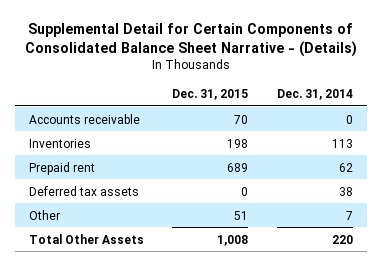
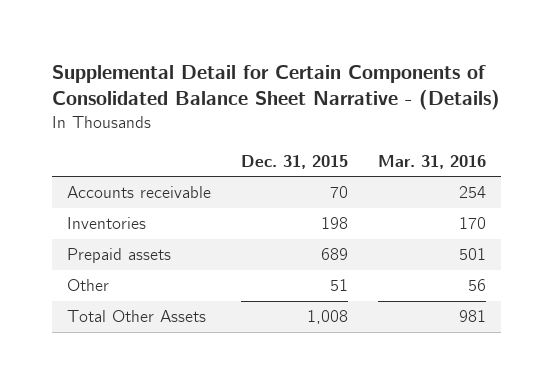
[276,88,353,100] Dec. 31, 2014 -> none
none -> [378,154,487,169] Mar. 31, 2016
[28,185,139,196] Deferred tax assets -> none
[28,161,95,175] Prepaid rent -> [66,248,171,264] Prepaid assets

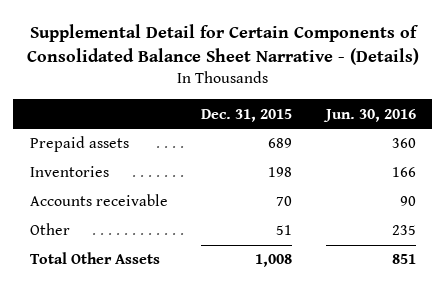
[378,154,487,169] Mar. 31, 2016 -> none
none -> [322,108,416,122] Jun. 30, 2016
[66,217,146,230] Inventories -> [29,166,109,178] Inventories
[66,186,211,199] Accounts receivable -> [29,194,168,207] Accounts receivable

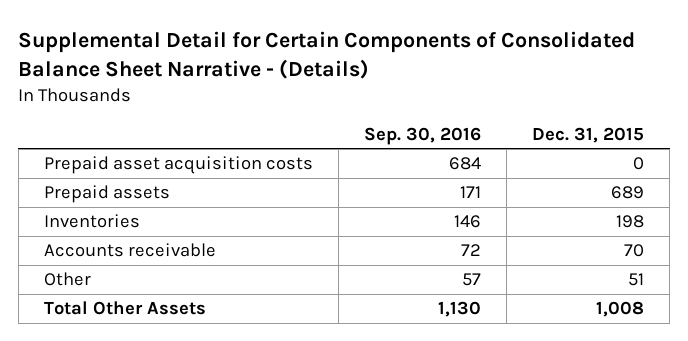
[322,108,416,122] Jun. 30, 2016 -> none
none -> [363,126,481,145] Sep. 30, 2016
none -> [43,156,313,175] Prepaid asset acquisition costs

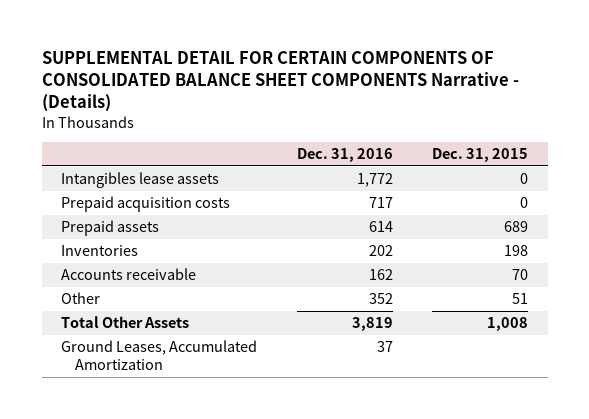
[18,30,636,79] Supplemental Detail for Certain Components of Consolidated Balance Sheet Narrative - (Details) -> [41,50,519,113] SUPPLEMENTAL DETAIL FOR CERTAIN COMPONENTS OF CONSOLIDATED BALANCE SHEET COMPONENTS Narrative - (Details)
[363,126,481,145] Sep. 30, 2016 -> none
none -> [296,148,393,163] Dec. 31, 2016
none -> [61,172,220,189] Intangibles lease assets
[43,156,313,175] Prepaid asset acquisition costs -> [61,196,231,213] Prepaid acquisition costs
none -> [61,340,258,371] Ground Leases, Accumulated Amortization

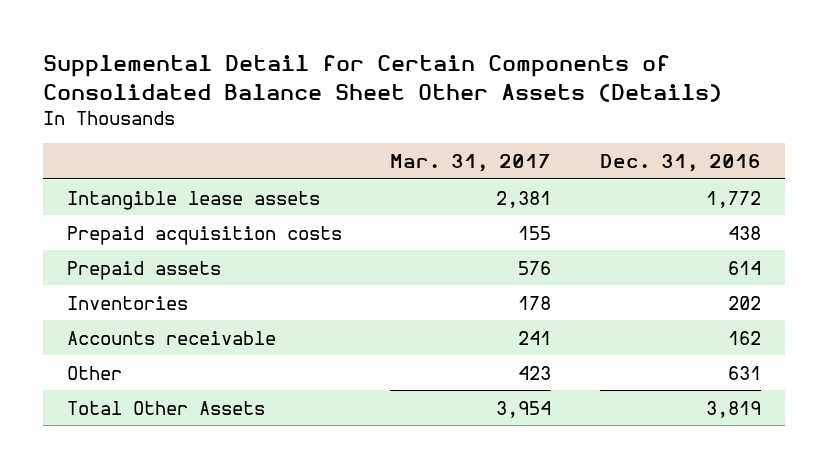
[41,50,519,113] SUPPLEMENTAL DETAIL FOR CERTAIN COMPONENTS OF CONSOLIDATED BALANCE SHEET COMPONENTS Narrative - (Details) -> [42,55,722,102] Supplemental Detail for Certain Components of Consolidated Balance Sheet Other Assets (Details)
[431,148,528,163] Dec. 31, 2015 -> none
none -> [390,153,552,172] Mar. 31, 2017
[61,172,220,189] Intangibles lease assets -> [66,190,320,210] Intangible lease assets
[368,197,393,209] 717 -> [727,225,761,240] 438
[368,293,393,305] 352 -> [727,365,761,380] 631
[61,340,258,371] Ground Leases, Accumulated Amortization -> none

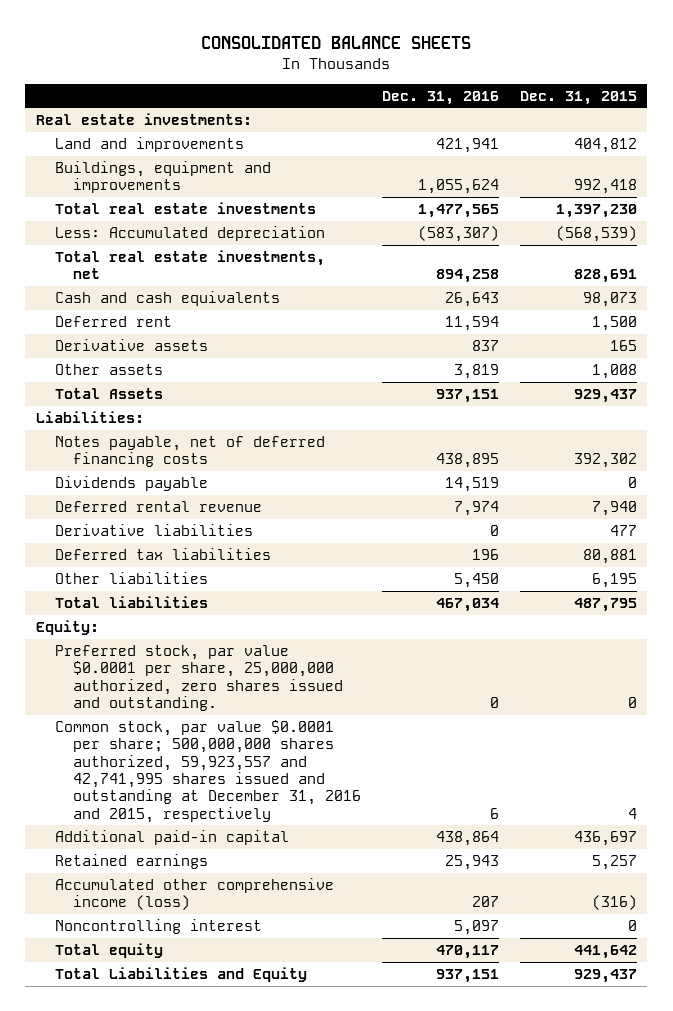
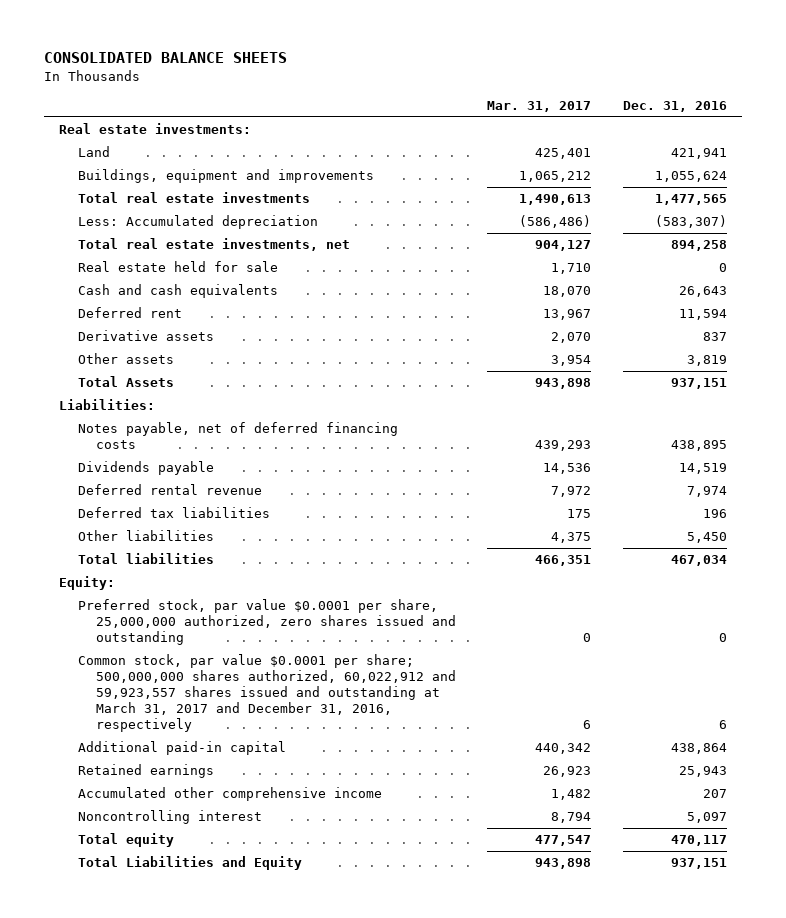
[519,90,637,105] Dec. 31, 2015 -> none
none -> [487,100,592,112] Mar. 31, 2017
[54,137,244,153] Land and improvements -> [77,146,110,158] Land
none -> [77,261,278,273] Real estate held for sale
[54,524,253,537] Derivative liabilities -> none
[54,645,344,711] Preferred stock, par value $0.0001 per share, 25,000,000 authorized, zero shares issued and outstanding. -> [77,599,457,645] Preferred stock, par value $0.0001 per share, 25,000,000 authorized, zero shares issued and outstanding
[54,720,362,823] Common stock, par value $0.0001 per share; 500,000,000 shares authorized, 59,923,557 and 42,741,995 shares issued and outstanding at December 31, 2016 and 2015, respectively -> [77,654,457,732] Common stock, par value $0.0001 per share; 500,000,000 shares authorized, 60,022,912 and 59,923,557 shares issued and outstanding at March 31, 2017 and December 31, 2016, respectively
[54,878,334,911] Accumulated other comprehensive income (loss) -> [77,787,382,802] Accumulated other comprehensive income

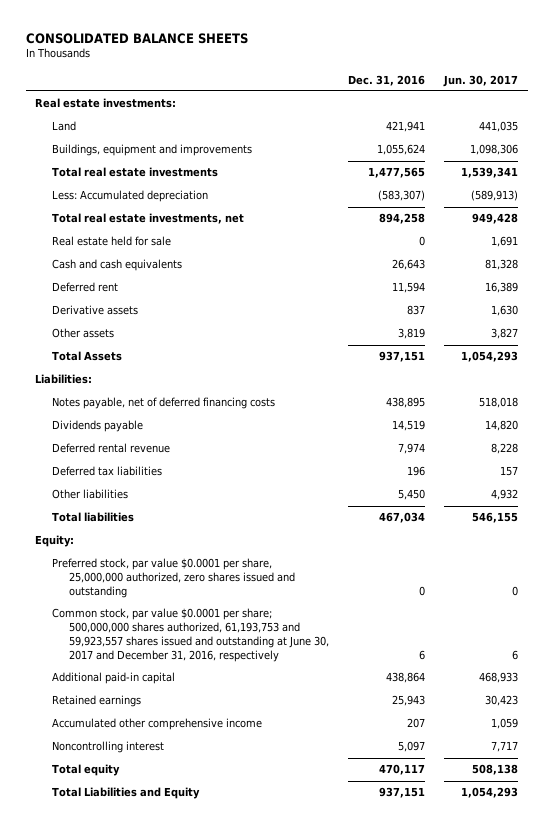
[487,100,592,112] Mar. 31, 2017 -> none
none -> [443,74,519,87] Jun. 30, 2017
[77,654,457,732] Common stock, par value $0.0001 per share; 500,000,000 shares authorized, 60,022,912 and 59,923,557 shares issued and outstanding at March 31, 2017 and December 31, 2016, respectively -> [52,608,330,662] Common stock, par value $0.0001 per share; 500,000,000 shares authorized, 61,193,753 and 59,923,557 shares issued and outstanding at June 30, 2017 and December 31, 2016, respectively

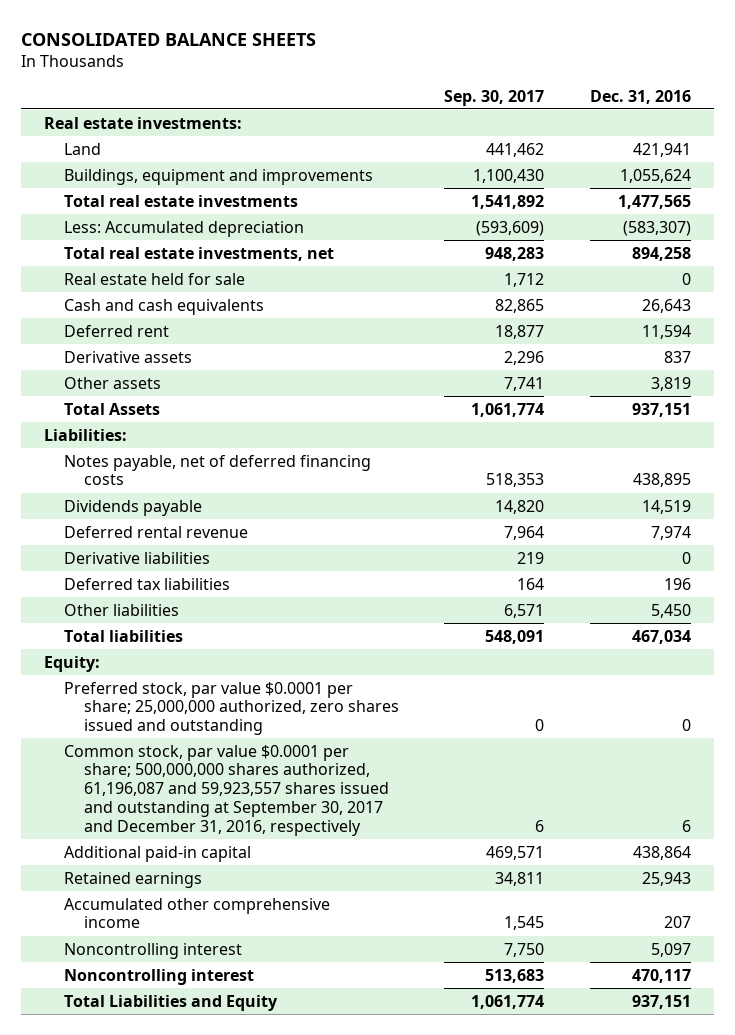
[443,74,519,87] Jun. 30, 2017 -> none
none -> [444,89,545,106] Sep. 30, 2017
none -> [63,551,210,564] Derivative liabilities
[52,558,296,598] Preferred stock, par value $0.0001 per share, 25,000,000 authorized, zero shares issued and outstanding -> [63,681,399,736] Preferred stock, par value $0.0001 per share; 25,000,000 authorized, zero shares issued and outstanding
[52,608,330,662] Common stock, par value $0.0001 per share; 500,000,000 shares authorized, 61,193,753 and 59,923,557 shares issued and outstanding at June 30, 2017 and December 31, 2016, respectively -> [63,744,389,836] Common stock, par value $0.0001 per share; 500,000,000 shares authorized, 61,196,087 and 59,923,557 shares issued and outstanding at September 30, 2017 and December 31, 2016, respectively
[52,764,121,777] Total equity -> [63,968,254,985] Noncontrolling interest

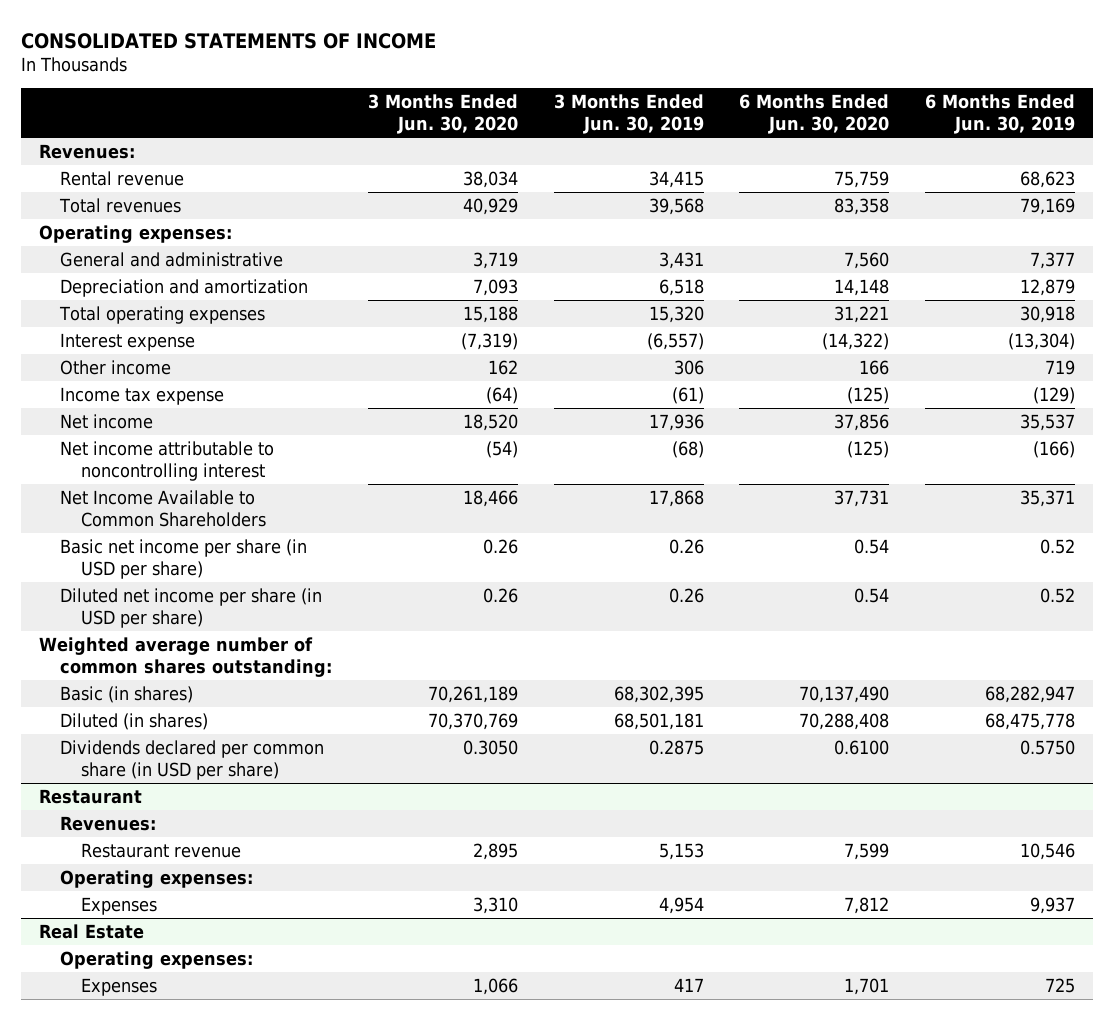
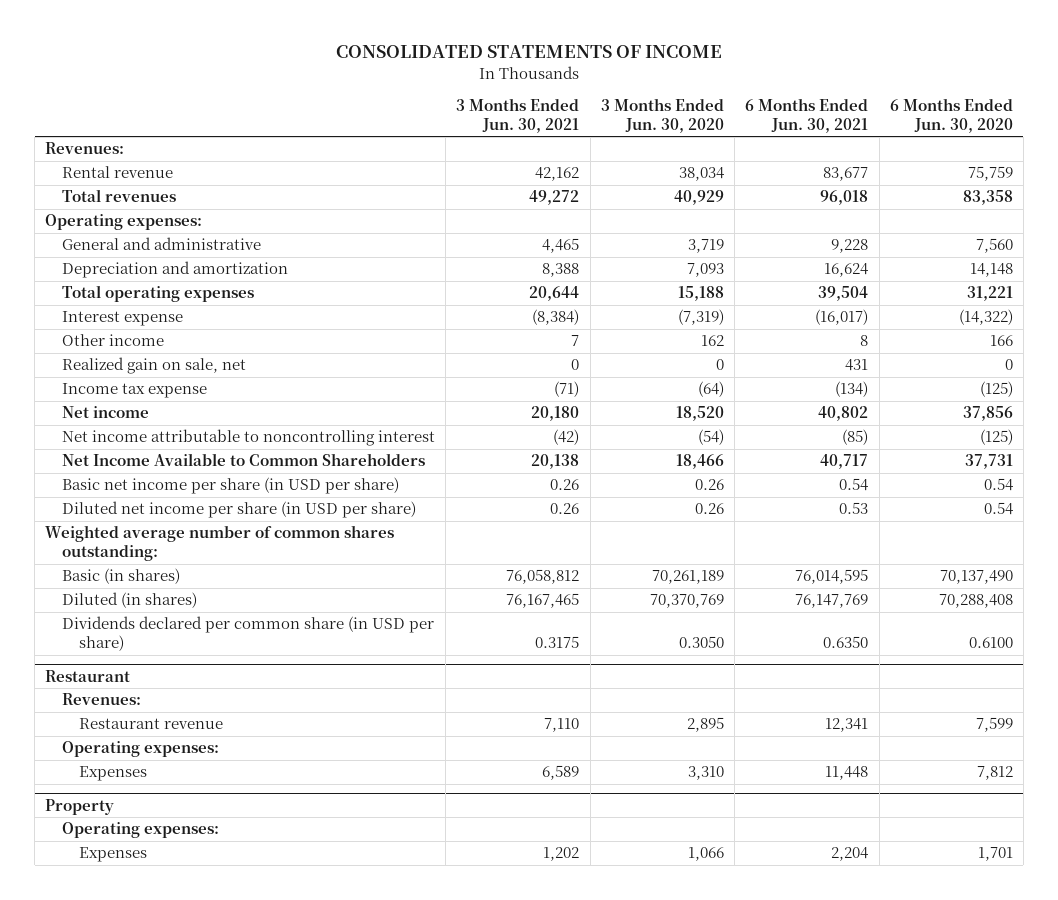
[553,94,704,135] 3 Months Ended Jun. 30, 2019 -> none
[925,94,1076,135] 6 Months Ended Jun. 30, 2019 -> none
none -> [456,98,580,133] 3 Months Ended Jun. 30, 2021
none -> [745,98,869,133] 6 Months Ended Jun. 30, 2021
none -> [62,357,247,375] Realized gain on sale, net
[38,923,144,939] Real Estate -> [45,798,115,815] Property

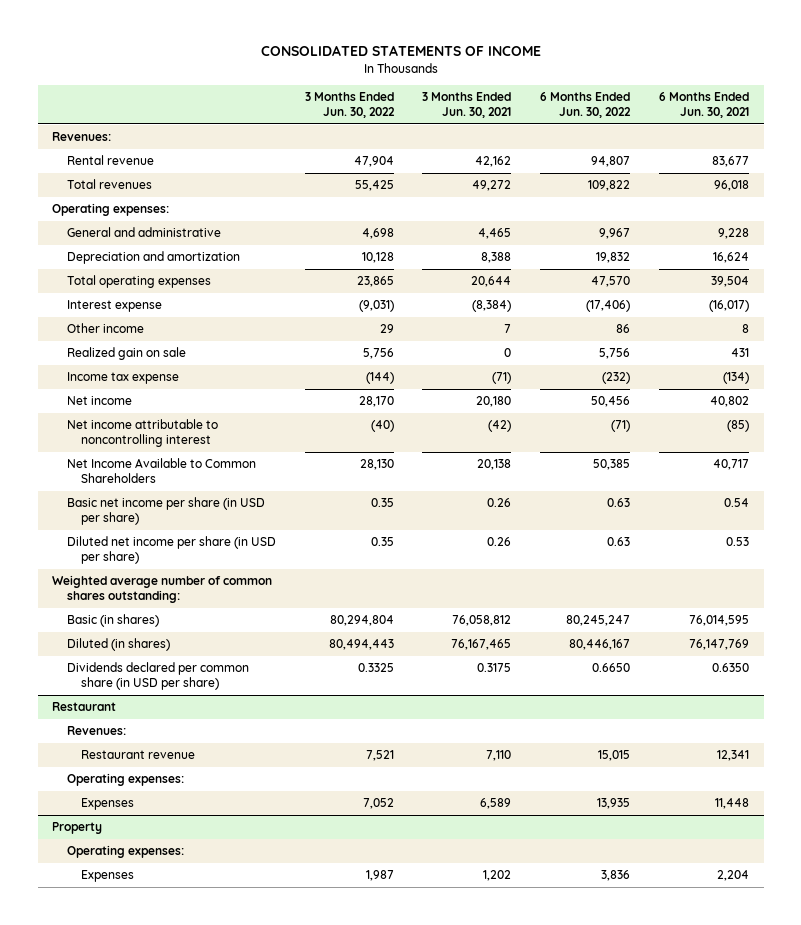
[600,98,724,133] 3 Months Ended Jun. 30, 2020 -> none
[889,98,1013,133] 6 Months Ended Jun. 30, 2020 -> none
none -> [304,92,395,118] 3 Months Ended Jun. 30, 2022
none -> [540,92,632,118] 6 Months Ended Jun. 30, 2022
[62,357,247,375] Realized gain on sale, net -> [66,347,186,361] Realized gain on sale

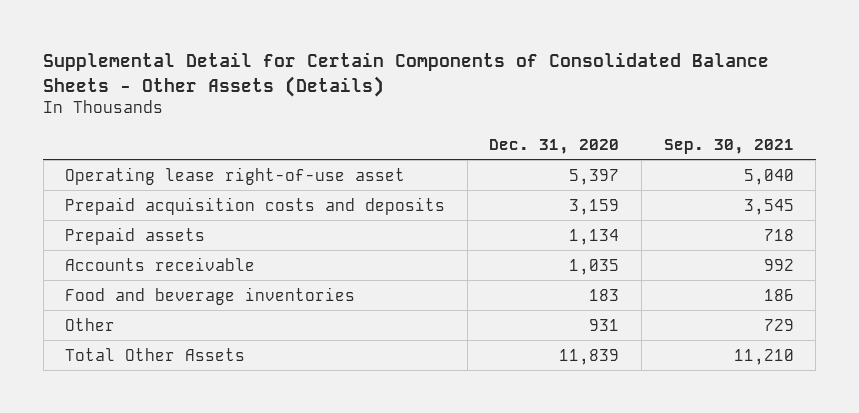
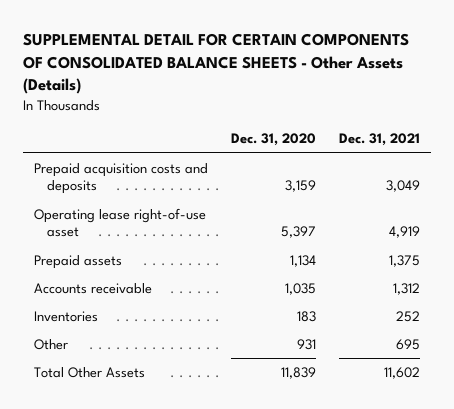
[43,52,770,97] Supplemental Detail for Certain Components of Consolidated Balance Sheets - Other Assets (Details) -> [22,33,409,95] SUPPLEMENTAL DETAIL FOR CERTAIN COMPONENTS OF CONSOLIDATED BALANCE SHEETS - Other Assets (Details)
[663,138,794,154] Sep. 30, 2021 -> none
none -> [339,133,421,147] Dec. 31, 2021
[65,166,406,185] Operating lease right-of-use asset -> [34,208,207,238] Operating lease right-of-use asset
[65,286,356,305] Food and beverage inventories -> [34,311,99,323] Inventories

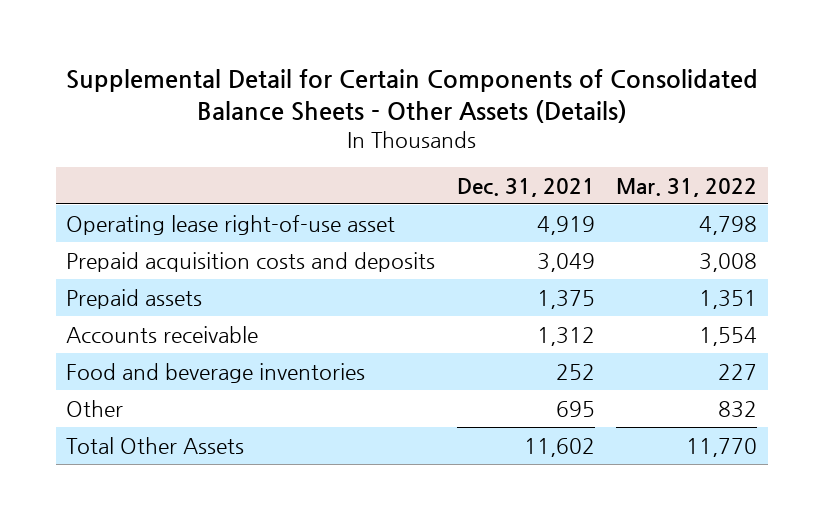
[22,33,409,95] SUPPLEMENTAL DETAIL FOR CERTAIN COMPONENTS OF CONSOLIDATED BALANCE SHEETS - Other Assets (Details) -> [65,69,758,124] Supplemental Detail for Certain Components of Consolidated Balance Sheets - Other Assets (Details)
[231,133,317,147] Dec. 31, 2020 -> none
none -> [616,177,758,197] Mar. 31, 2022
[34,163,209,195] Prepaid acquisition costs and deposits -> [66,251,436,272] Prepaid acquisition costs and deposits
[34,311,99,323] Inventories -> [66,362,366,383] Food and beverage inventories

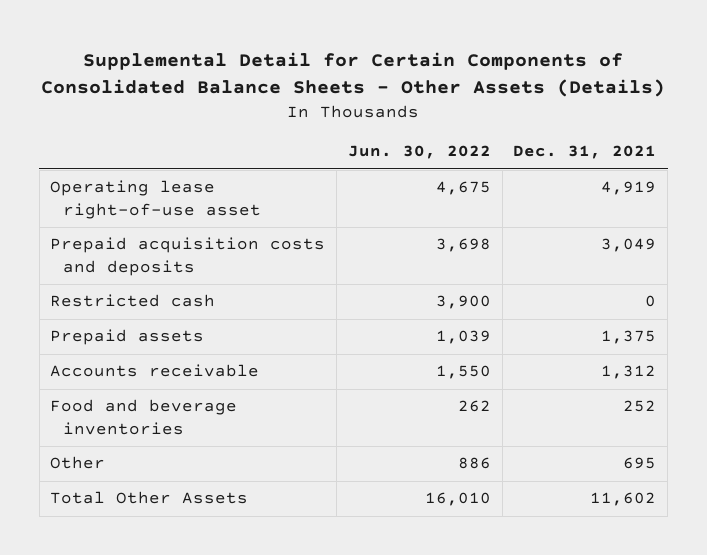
[616,177,758,197] Mar. 31, 2022 -> none
none -> [347,145,491,160] Jun. 30, 2022
none -> [50,294,216,308] Restricted cash

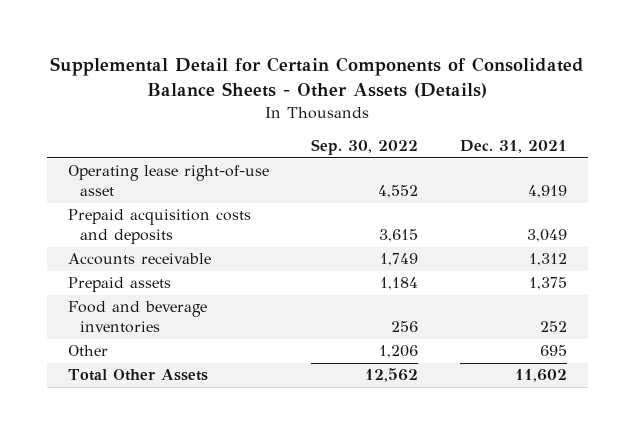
[347,145,491,160] Jun. 30, 2022 -> none
none -> [310,139,418,156] Sep. 30, 2022
[50,294,216,308] Restricted cash -> none
[50,329,205,346] Prepaid assets -> [67,277,171,293] Prepaid assets

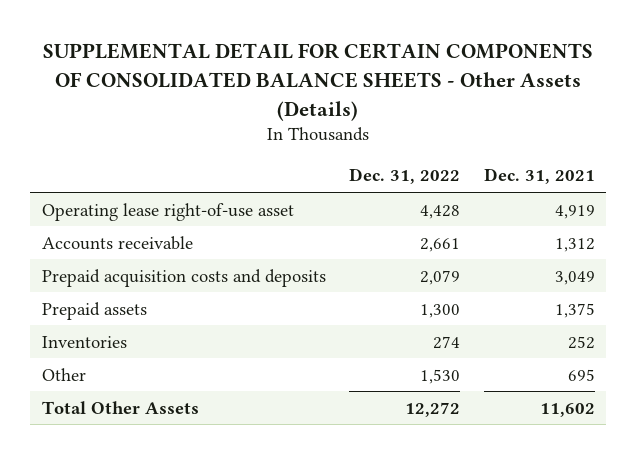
[50,57,585,99] Supplemental Detail for Certain Components of Consolidated Balance Sheets - Other Assets (Details) -> [43,43,594,121] SUPPLEMENTAL DETAIL FOR CERTAIN COMPONENTS OF CONSOLIDATED BALANCE SHEETS - Other Assets (Details)
[310,139,418,156] Sep. 30, 2022 -> none
none -> [349,168,461,185] Dec. 31, 2022
[67,209,251,245] Prepaid acquisition costs and deposits -> [41,268,326,287] Prepaid acquisition costs and deposits
[67,301,207,334] Food and beverage inventories -> [41,335,127,348] Inventories

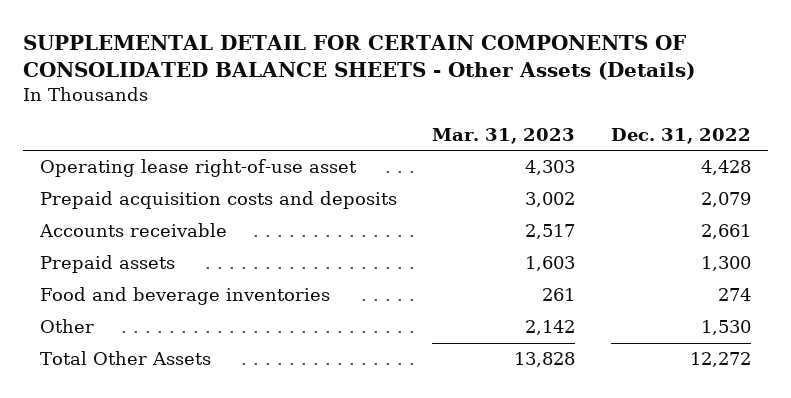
[483,168,595,185] Dec. 31, 2021 -> none
none -> [432,127,576,144] Mar. 31, 2023
[41,235,193,250] Accounts receivable -> [39,223,228,238] Accounts receivable
[41,335,127,348] Inventories -> [40,287,331,306] Food and beverage inventories

